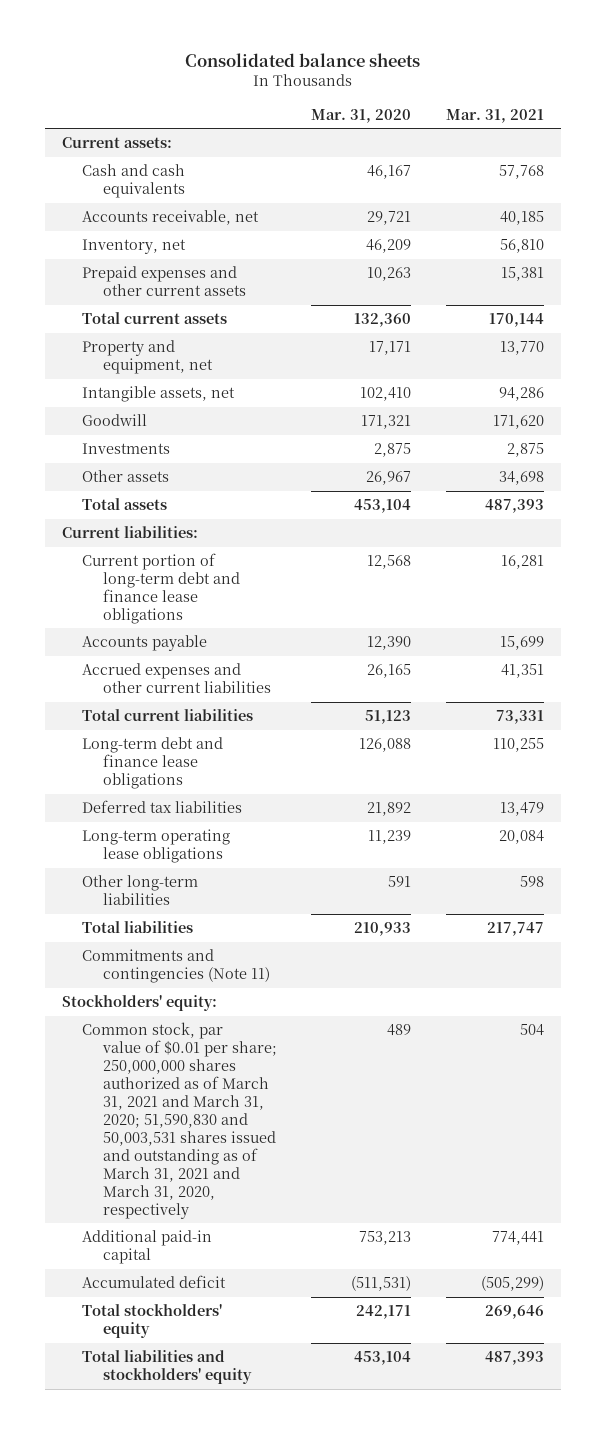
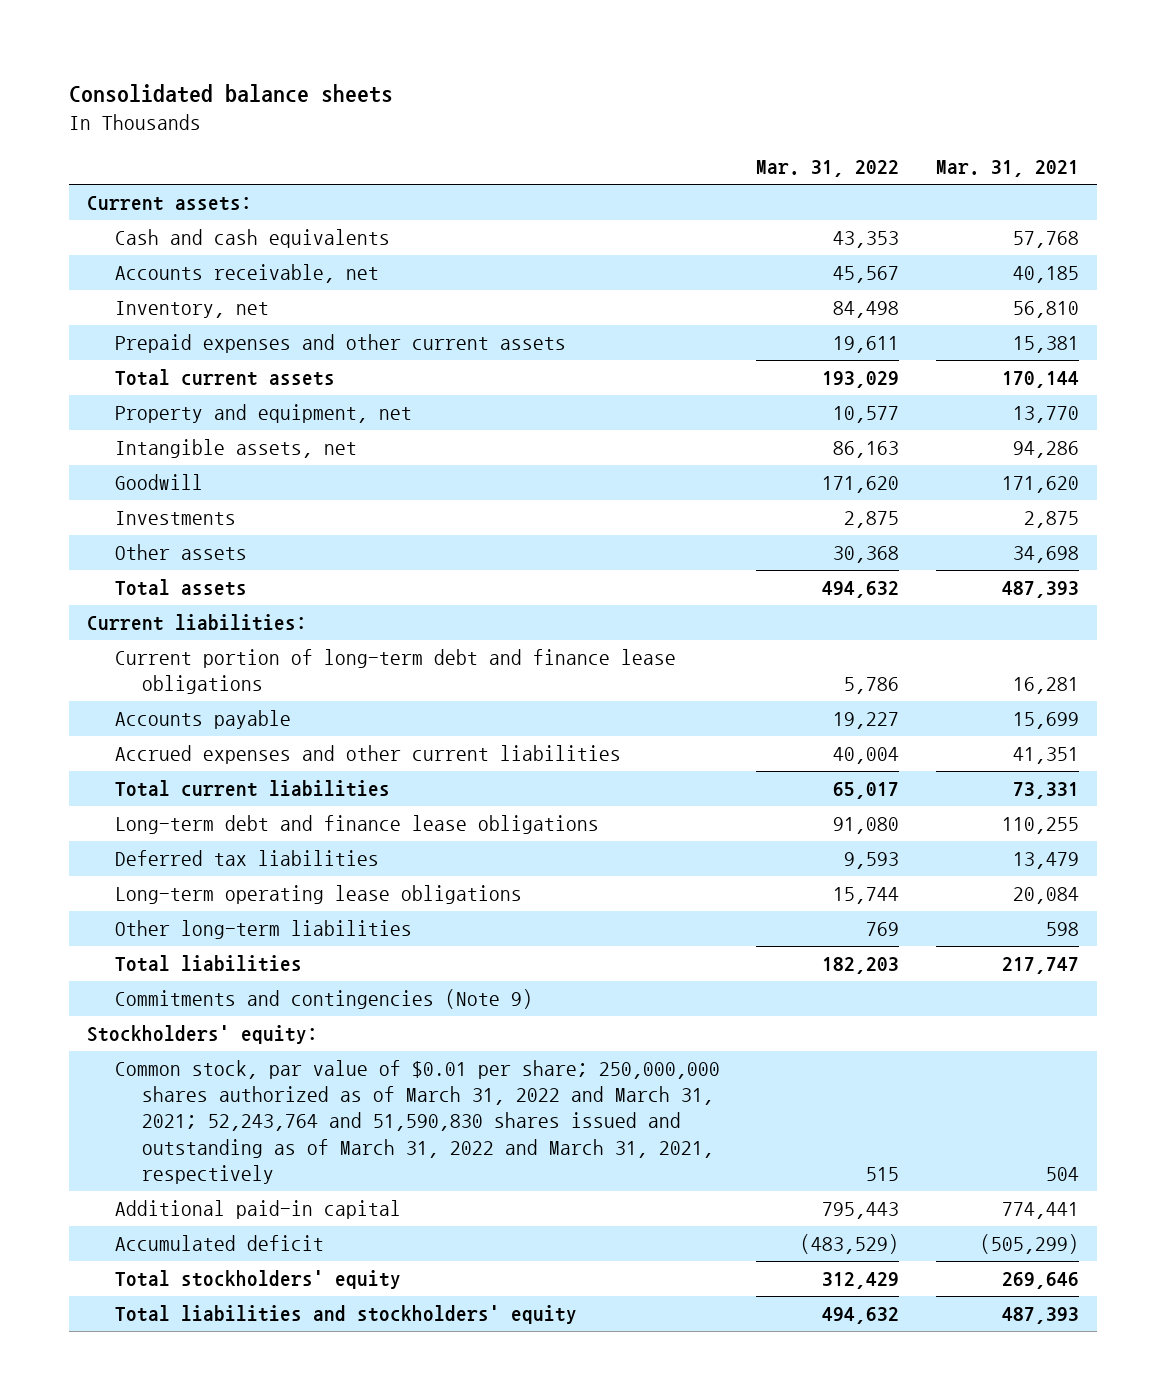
[311,108,412,123] Mar. 31, 2020 -> none
none -> [756,160,900,178] Mar. 31, 2022
[82,949,270,984] Commitments and contingencies (Note 11) -> [114,989,533,1010] Commitments and contingencies (Note 9)
[82,1022,277,1219] Common stock, par value of $0.01 per share; 250,000,000 shares authorized as of March 31, 2021 and March 31, 2020; 51,590,830 and 50,003,531 shares issued and outstanding as of March 31, 2021 and March 31, 2020, respectively -> [114,1060,720,1184] Common stock, par value of $0.01 per share; 250,000,000 shares authorized as of March 31, 2022 and March 31, 2021; 52,243,764 and 51,590,830 shares issued and outstanding as of March 31, 2022 and March 31, 2021, respectively

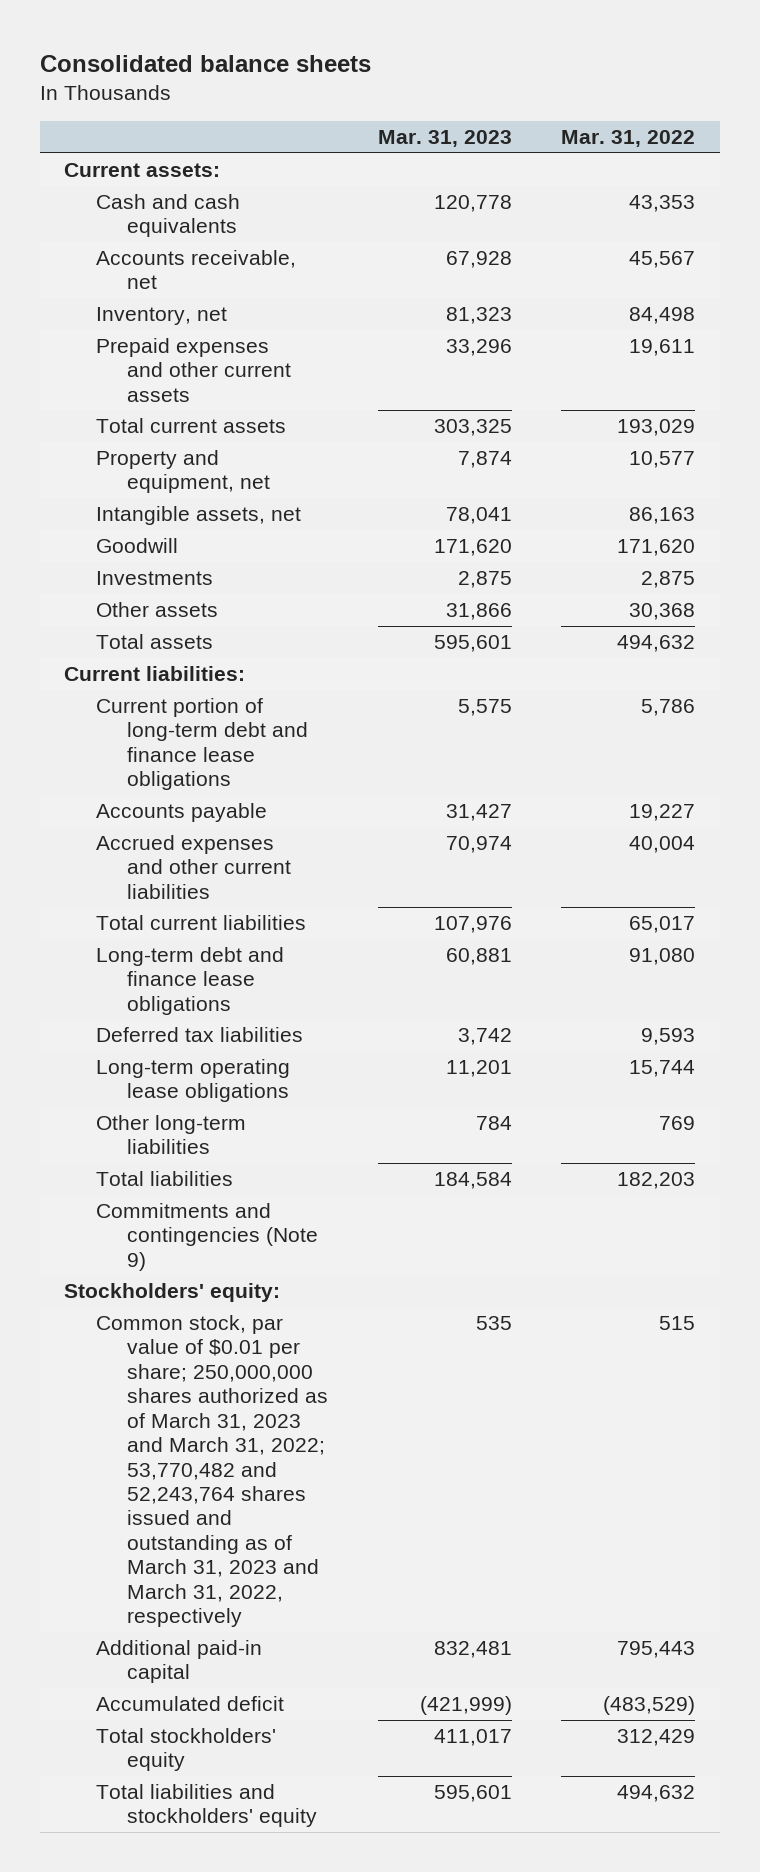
[936,160,1080,178] Mar. 31, 2021 -> none
none -> [377,130,512,148] Mar. 31, 2023
[114,1060,720,1184] Common stock, par value of $0.01 per share; 250,000,000 shares authorized as of March 31, 2022 and March 31, 2021; 52,243,764 and 51,590,830 shares issued and outstanding as of March 31, 2022 and March 31, 2021, respectively -> [95,1315,329,1628] Common stock, par value of $0.01 per share; 250,000,000 shares authorized as of March 31, 2023 and March 31, 2022; 53,770,482 and 52,243,764 shares issued and outstanding as of March 31, 2023 and March 31, 2022, respectively

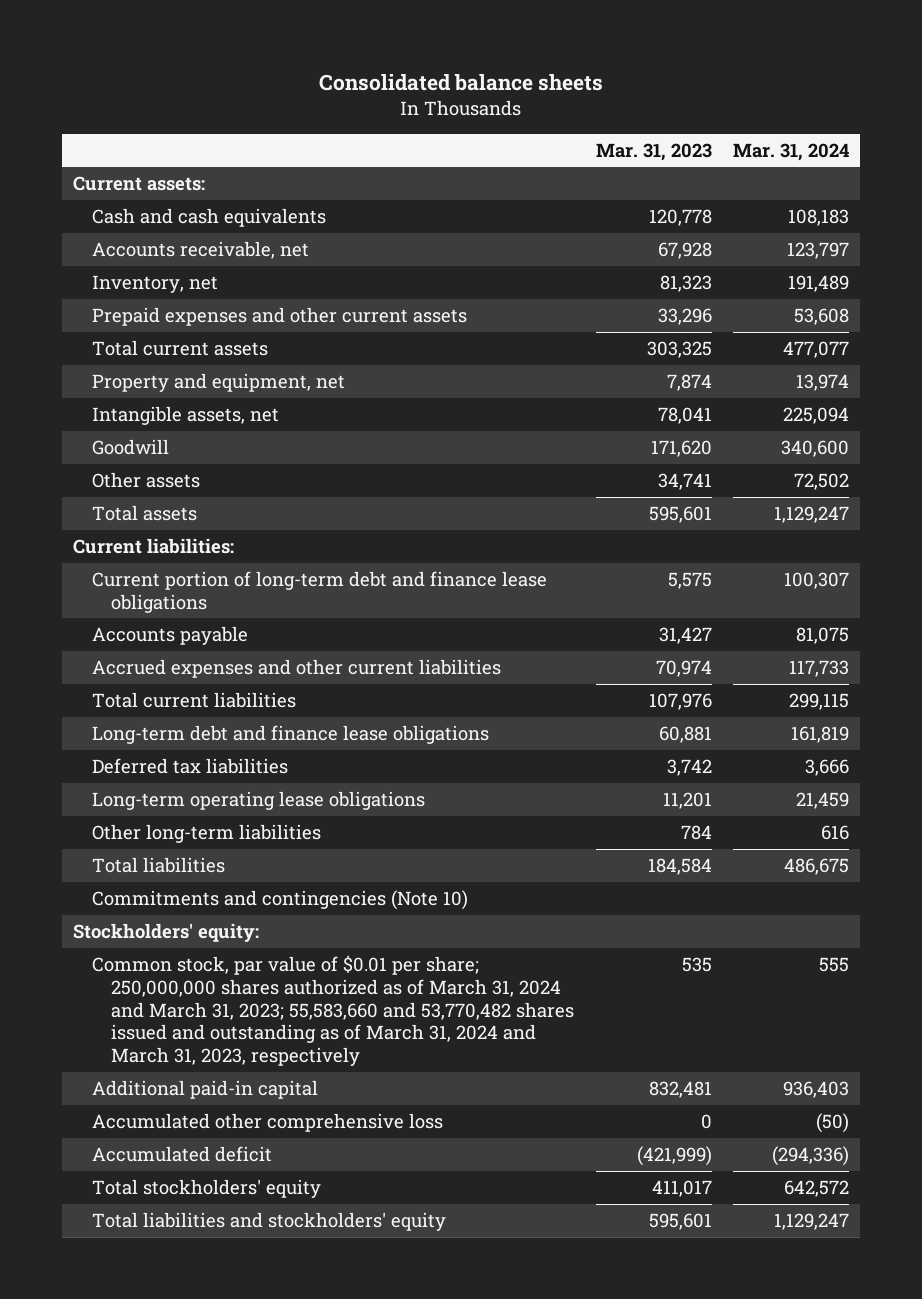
[561,130,696,148] Mar. 31, 2022 -> none
none -> [733,142,850,161] Mar. 31, 2024
[95,571,213,586] Investments -> none
[445,603,512,621] 31,866 -> [657,472,712,490] 34,741
[95,1203,319,1271] Commitments and contingencies (Note 9) -> [91,889,468,910] Commitments and contingencies (Note 10)
[95,1315,329,1628] Common stock, par value of $0.01 per share; 250,000,000 shares authorized as of March 31, 2023 and March 31, 2022; 53,770,482 and 52,243,764 shares issued and outstanding as of March 31, 2023 and March 31, 2022, respectively -> [91,954,575,1067] Common stock, par value of $0.01 per share; 250,000,000 shares authorized as of March 31, 2024 and March 31, 2023; 55,583,660 and 53,770,482 shares issued and outstanding as of March 31, 2024 and March 31, 2023, respectively
none -> [91,1112,443,1132] Accumulated other comprehensive loss

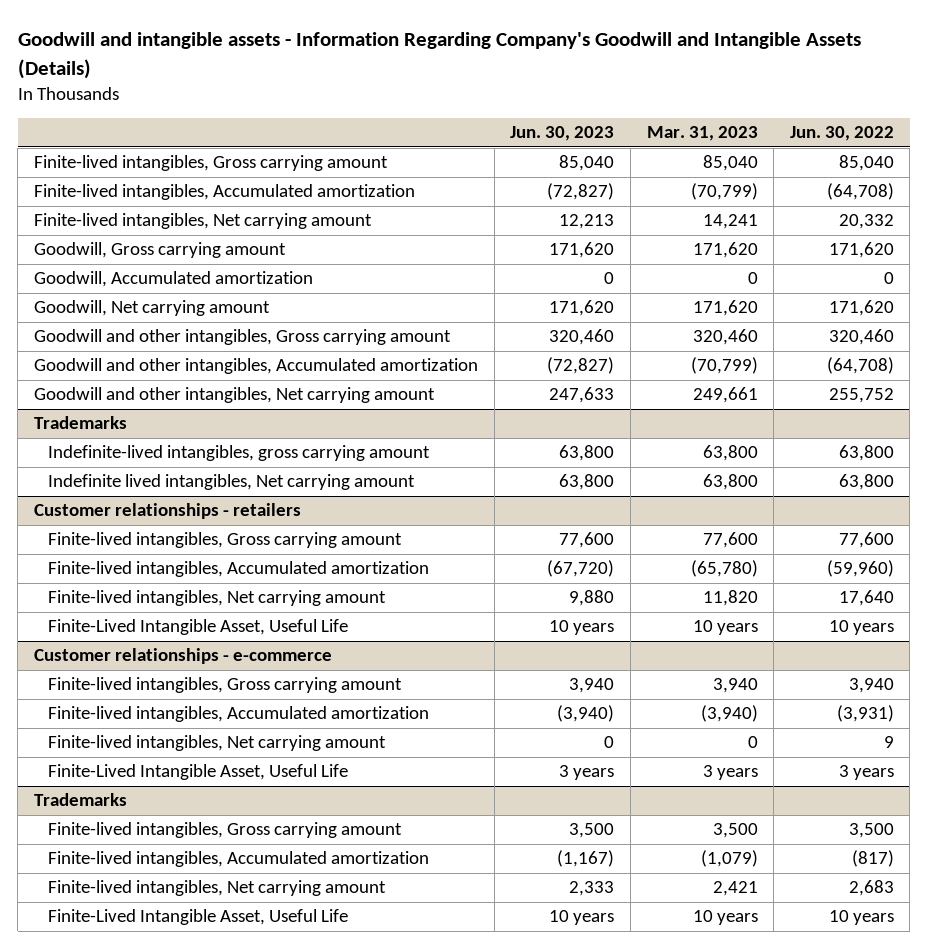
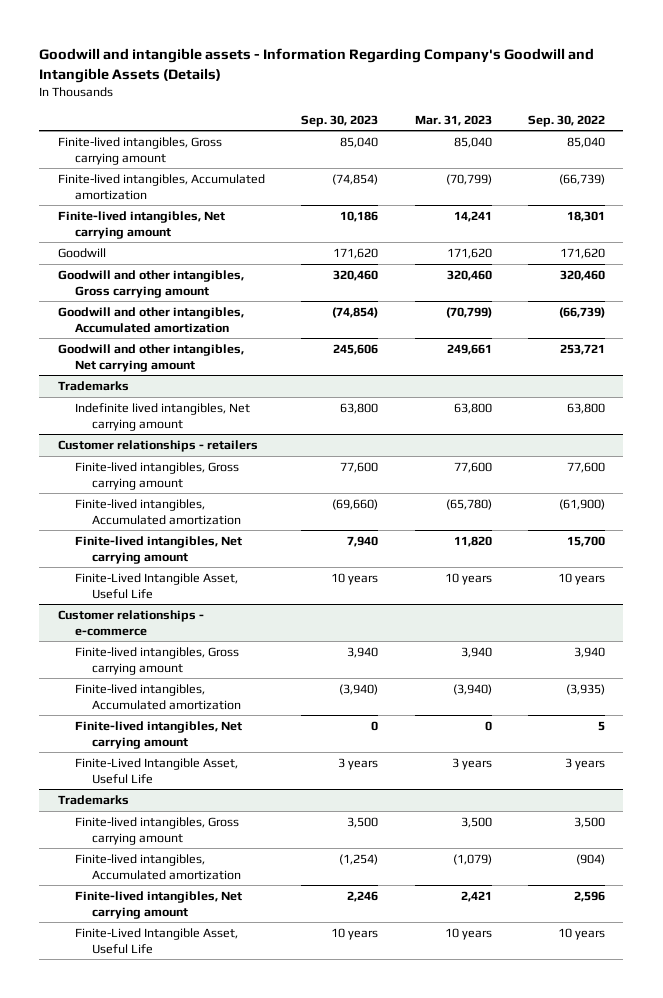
[510,126,615,142] Jun. 30, 2023 -> none
[789,126,894,142] Jun. 30, 2022 -> none
none -> [301,114,379,127] Sep. 30, 2023
none -> [527,114,605,127] Sep. 30, 2022
[34,242,287,259] Goodwill, Gross carrying amount -> none
[34,271,314,288] Goodwill, Accumulated amortization -> none
[34,300,271,317] Goodwill, Net carrying amount -> [57,248,106,259] Goodwill
[48,445,431,462] Indefinite-lived intangibles, gross carrying amount -> none

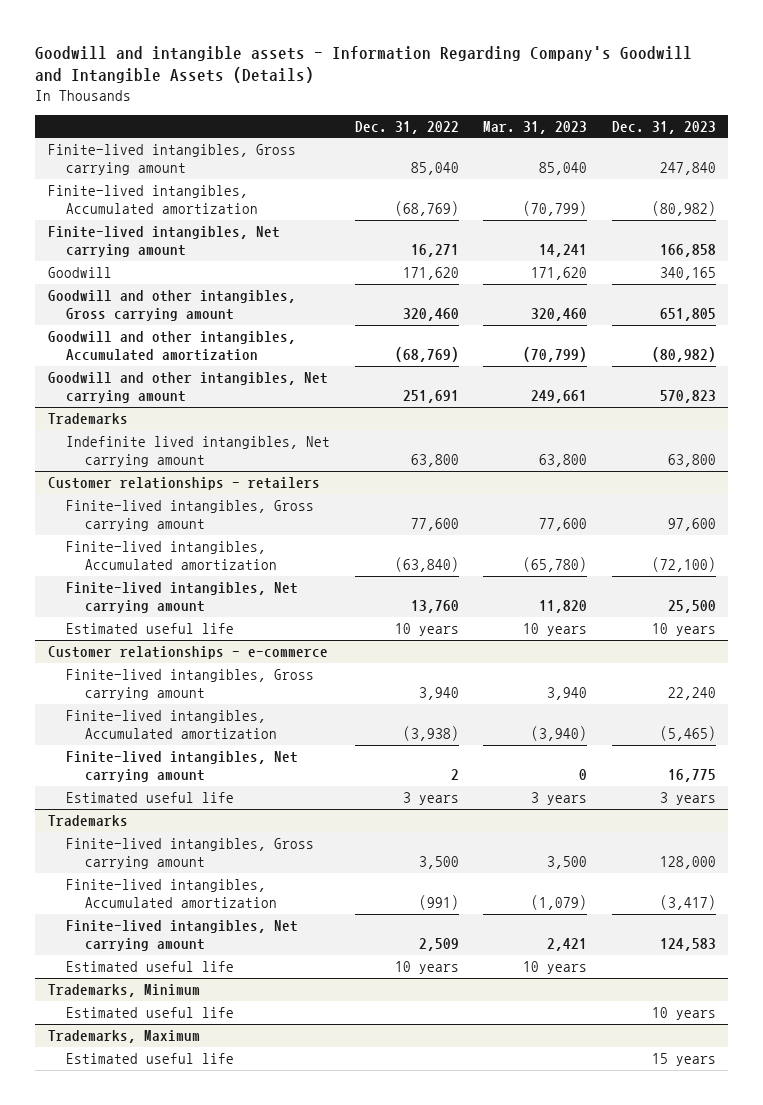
[301,114,379,127] Sep. 30, 2023 -> none
[527,114,605,127] Sep. 30, 2022 -> none
none -> [354,120,459,134] Dec. 31, 2022
none -> [611,120,716,134] Dec. 31, 2023
[74,573,238,599] Finite-Lived Intangible Asset, Useful Life -> [66,623,235,635] Estimated useful life
[74,758,238,784] Finite-Lived Intangible Asset, Useful Life -> [66,792,235,804] Estimated useful life
[74,928,238,954] Finite-Lived Intangible Asset, Useful Life -> [66,961,235,973] Estimated useful life
none -> [47,984,200,998] Trademarks, Minimum
none -> [66,1007,235,1019] Estimated useful life
none -> [47,1030,200,1044] Trademarks, Maximum
none -> [66,1053,235,1065] Estimated useful life

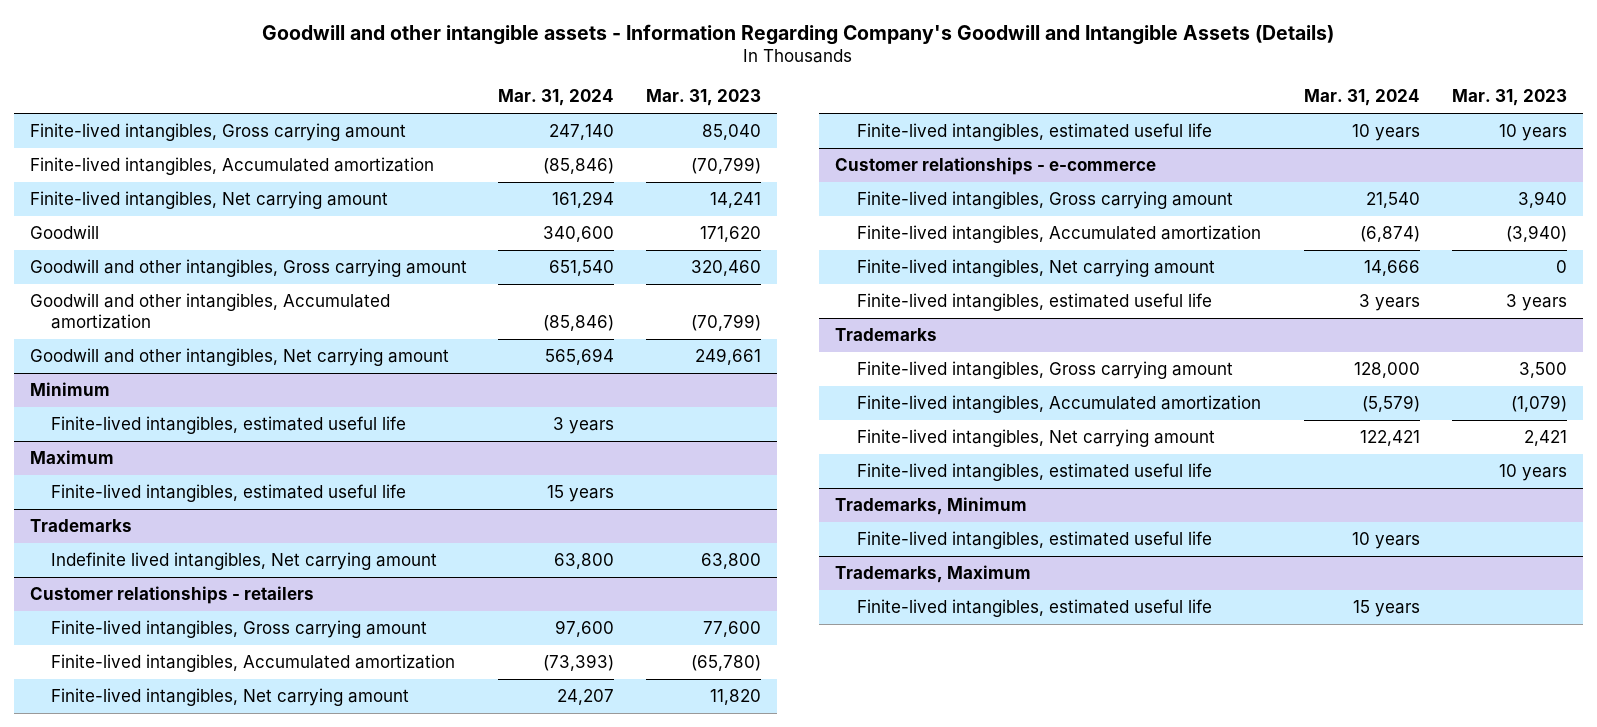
[35,45,693,84] Goodwill and intangible assets - Information Regarding Company's Goodwill and Intangible Assets (Details) -> [262,23,1335,45] Goodwill and other intangible assets - Information Regarding Company's Goodwill and Intangible Assets (Details)
[354,120,459,134] Dec. 31, 2022 -> none
[611,120,716,134] Dec. 31, 2023 -> none
none -> [498,89,615,107] Mar. 31, 2024
none -> [29,382,110,397] Minimum
none -> [50,416,406,435] Finite-lived intangibles, estimated useful life
none -> [29,450,114,465] Maximum
none -> [50,484,406,503] Finite-lived intangibles, estimated useful life
[66,623,235,635] Estimated useful life -> [856,123,1212,142] Finite-lived intangibles, estimated useful life
[66,792,235,804] Estimated useful life -> [856,293,1212,312] Finite-lived intangibles, estimated useful life
[66,961,235,973] Estimated useful life -> [856,463,1212,482] Finite-lived intangibles, estimated useful life
[66,1007,235,1019] Estimated useful life -> [856,531,1212,550] Finite-lived intangibles, estimated useful life
[66,1053,235,1065] Estimated useful life -> [856,599,1212,618] Finite-lived intangibles, estimated useful life

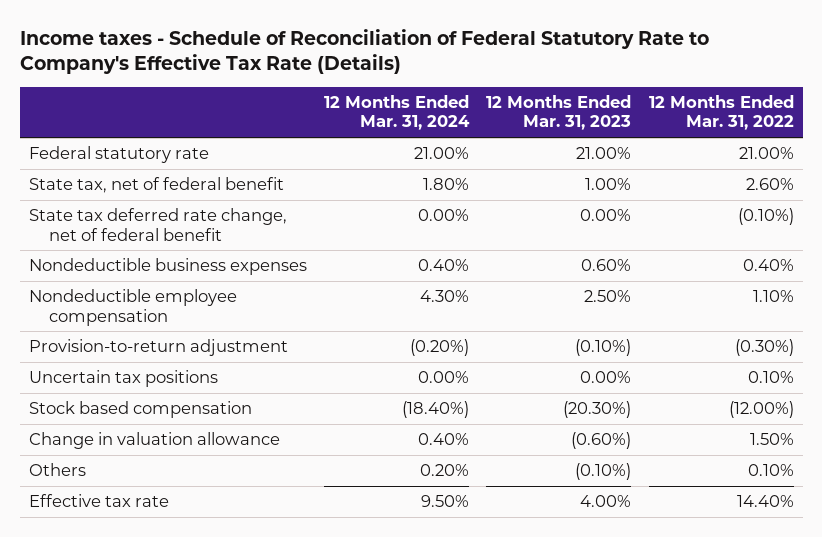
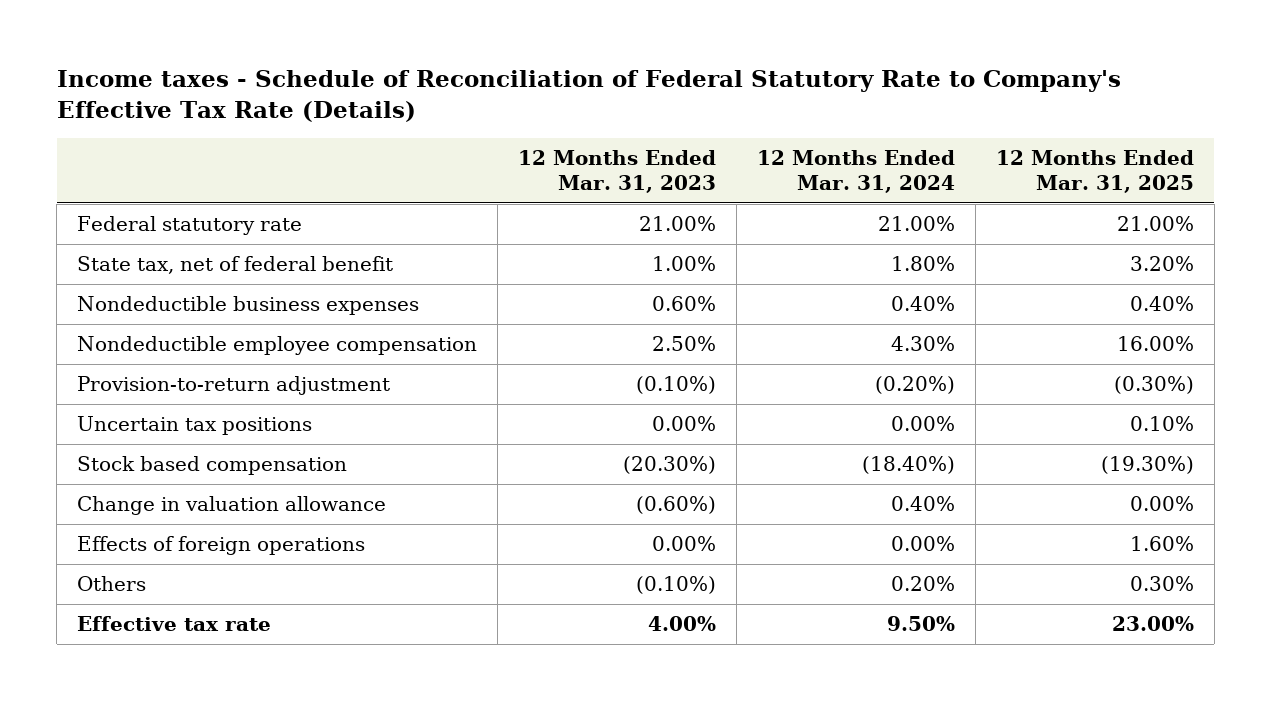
[648,94,794,131] 12 Months Ended Mar. 31, 2022 -> none
none -> [995,150,1194,193] 12 Months Ended Mar. 31, 2025
[28,208,287,241] State tax deferred rate change, net of federal benefit -> none
none -> [77,536,366,556] Effects of foreign operations

